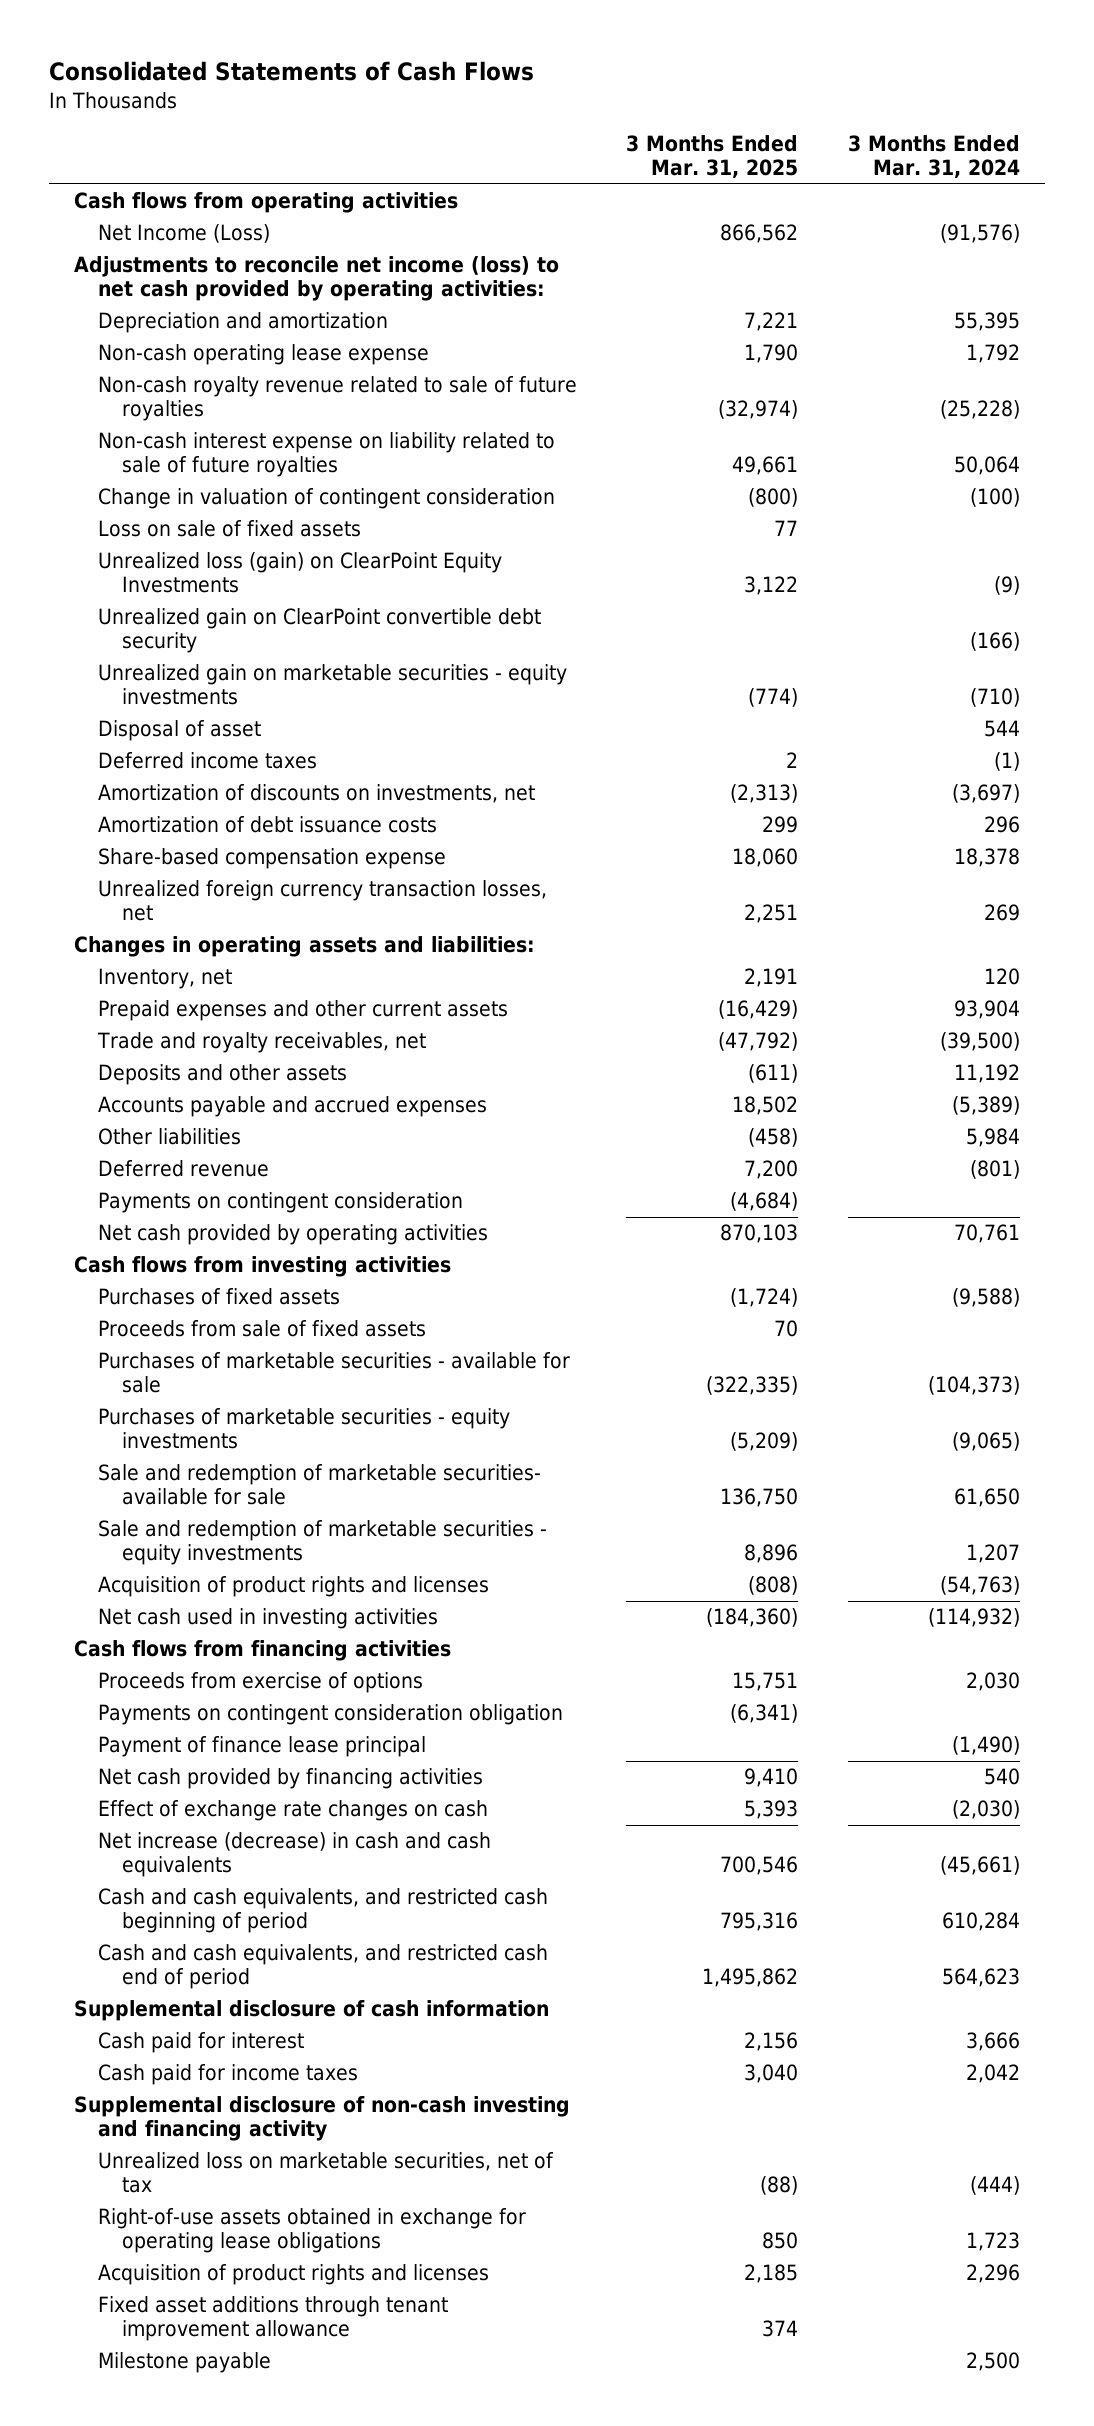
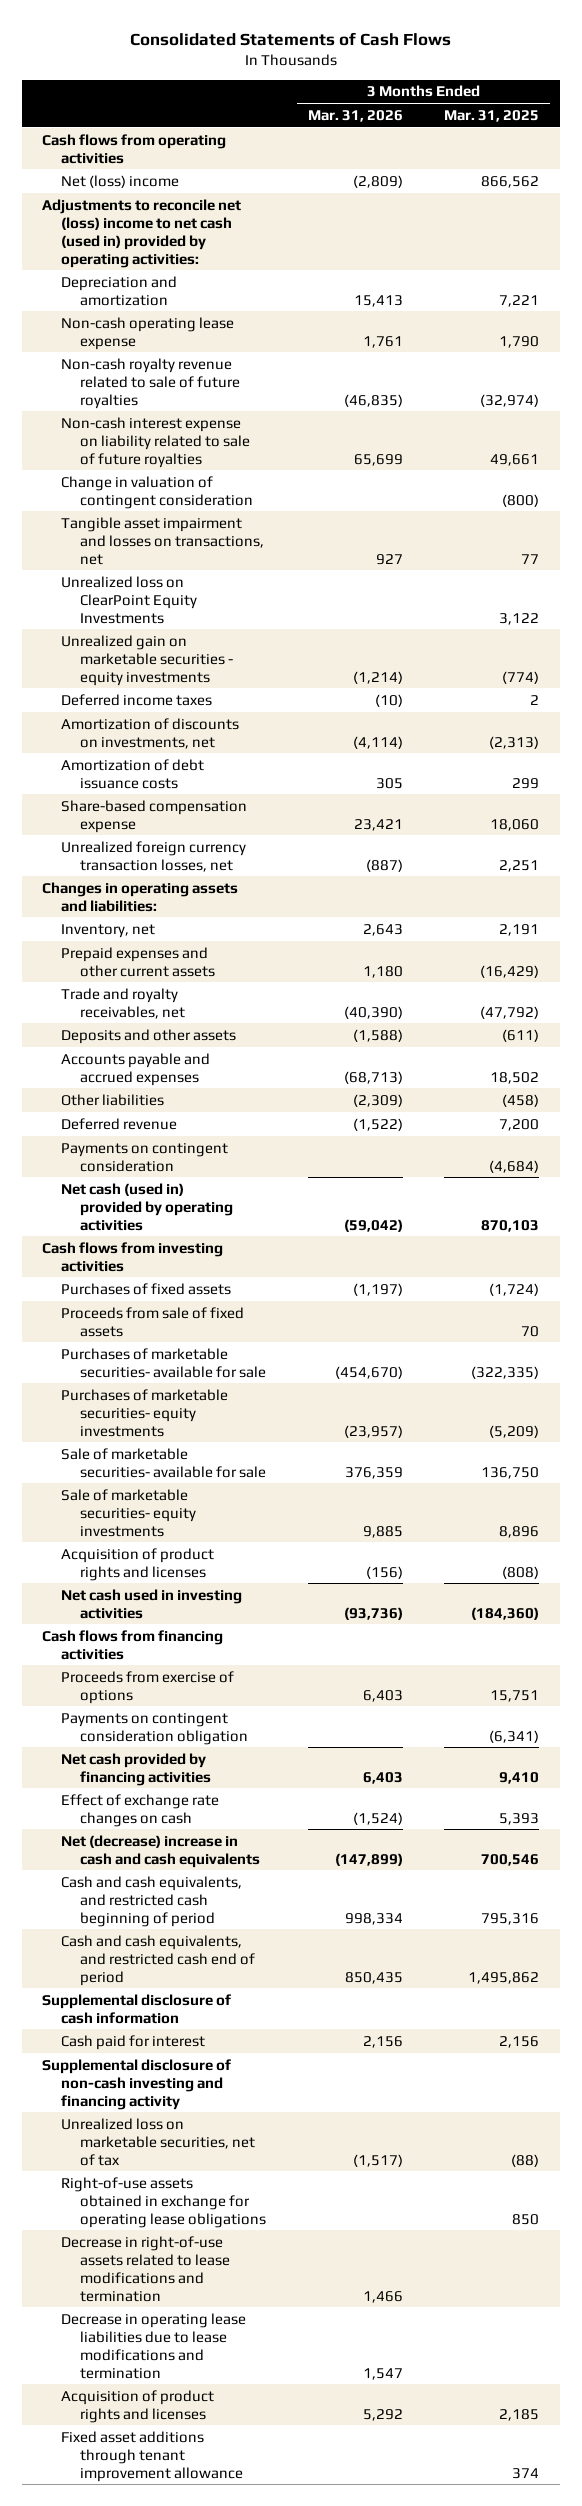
[848,135,1021,179] 3 Months Ended Mar. 31, 2024 -> none
none -> [307,109,403,122] Mar. 31, 2026
[97,224,270,244] Net Income (Loss) -> [61,174,180,188] Net (loss) income
[73,256,559,302] Adjustments to reconcile net income (loss) to net cash provided by operating activities: -> [42,198,242,268] Adjustments to reconcile net (loss) income to net cash (used in) provided by operating activities:
[97,520,361,538] Loss on sale of fixed assets -> none
[97,608,541,654] Unrealized gain on ClearPoint convertible debt security -> none
none -> [61,516,265,565] Tangible asset impairment and losses on transactions, net
[97,552,502,594] Unrealized loss (gain) on ClearPoint Equity Investments -> [61,575,198,624] Unrealized loss on ClearPoint Equity Investments
[97,720,261,742] Disposal of asset -> none
[97,1224,488,1246] Net cash provided by operating activities -> [61,1182,234,1231] Net cash (used in) provided by operating activities
[97,1352,570,1394] Purchases of marketable securities - available for sale -> [61,1347,267,1378] Purchases of marketable securities- available for sale
[97,1408,510,1450] Purchases of marketable securities - equity investments -> [61,1388,229,1437] Purchases of marketable securities- equity investments
[97,1464,541,1506] Sale and redemption of marketable securities- available for sale -> [61,1447,267,1478] Sale of marketable securities- available for sale
[97,1520,547,1566] Sale and redemption of marketable securities - equity investments -> [61,1488,197,1537] Sale of marketable securities- equity investments
[97,1736,426,1758] Payment of finance lease principal -> none
[97,1832,491,1878] Net increase (decrease) in cash and cash equivalents -> [61,1834,261,1868] Net (decrease) increase in cash and cash equivalents
[97,2064,358,2086] Cash paid for income taxes -> none
none -> [61,2235,231,2302] Decrease in right-of-use assets related to lease modifications and termination
none -> [61,2312,247,2379] Decrease in operating lease liabilities due to lease modifications and termination
[97,2352,271,2374] Milestone payable -> none

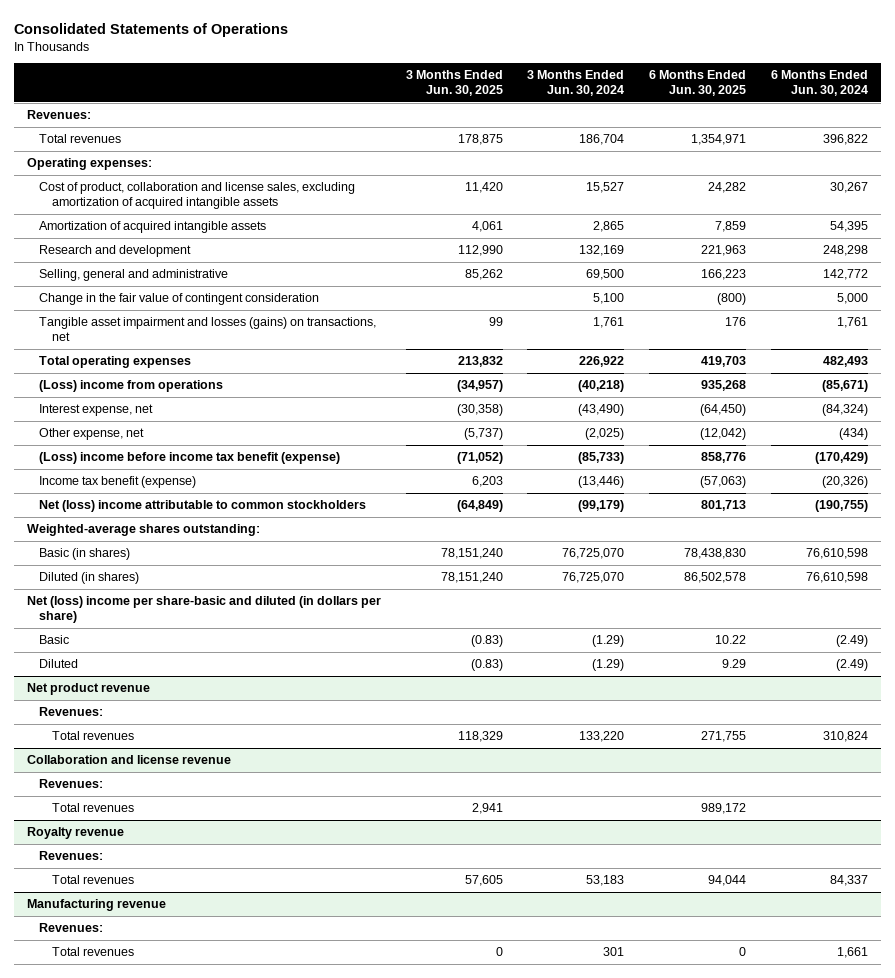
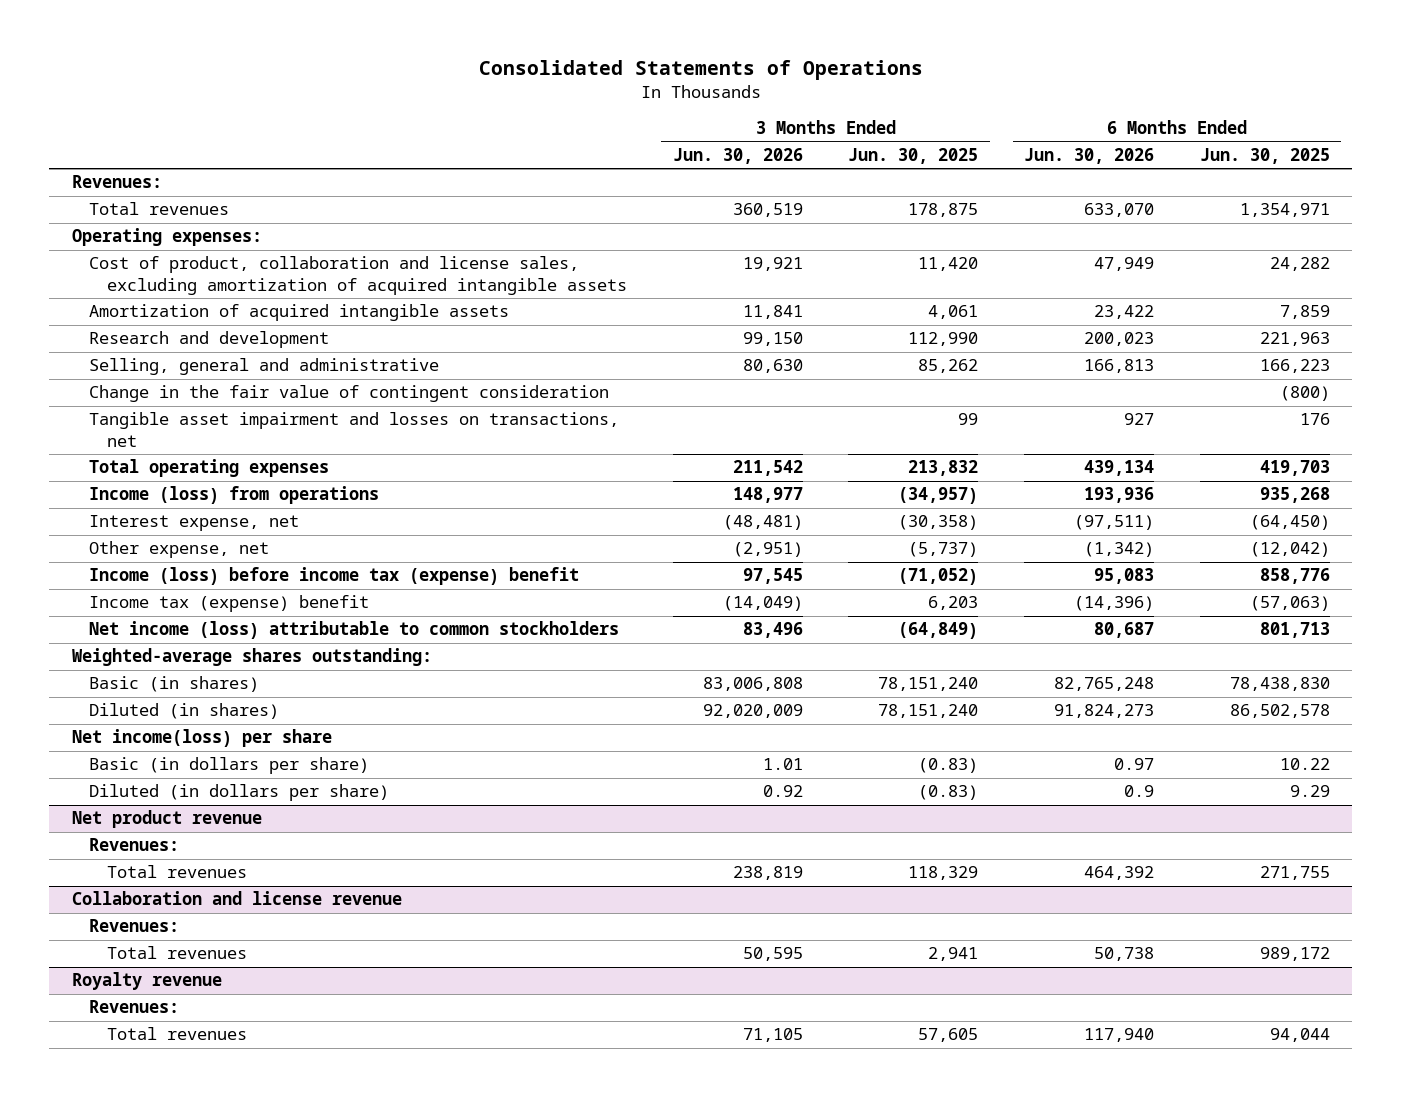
[527,70,625,97] 3 Months Ended Jun. 30, 2024 -> none
[771,70,869,97] 6 Months Ended Jun. 30, 2024 -> none
none -> [672,147,803,164] Jun. 30, 2026
none -> [1024,147,1155,164] Jun. 30, 2026
[39,317,377,342] Tangible asset impairment and losses (gains) on transactions, net -> [89,412,620,447] Tangible asset impairment and losses on transactions, net
[39,380,224,393] (Loss) income from operations -> [89,486,380,505] Income (loss) from operations
[39,452,341,465] (Loss) income before income tax benefit (expense) -> [89,567,580,586] Income (loss) before income tax (expense) benefit
[39,476,197,489] Income tax benefit (expense) -> [89,595,370,613] Income tax (expense) benefit
[39,500,367,513] Net (loss) income attributable to common stockholders -> [89,621,620,640] Net income (loss) attributable to common stockholders
[26,596,381,624] Net (loss) income per share-basic and diluted (in dollars per share) -> [71,729,332,748] Net income(loss) per share
[39,635,70,645] Basic -> [89,757,370,775] Basic (in dollars per share)
[39,659,79,669] Diluted -> [89,784,390,802] Diluted (in dollars per share)
[26,899,166,912] Manufacturing revenue -> none
[39,923,104,933] Revenues: -> none
[52,947,135,957] Total revenues -> none

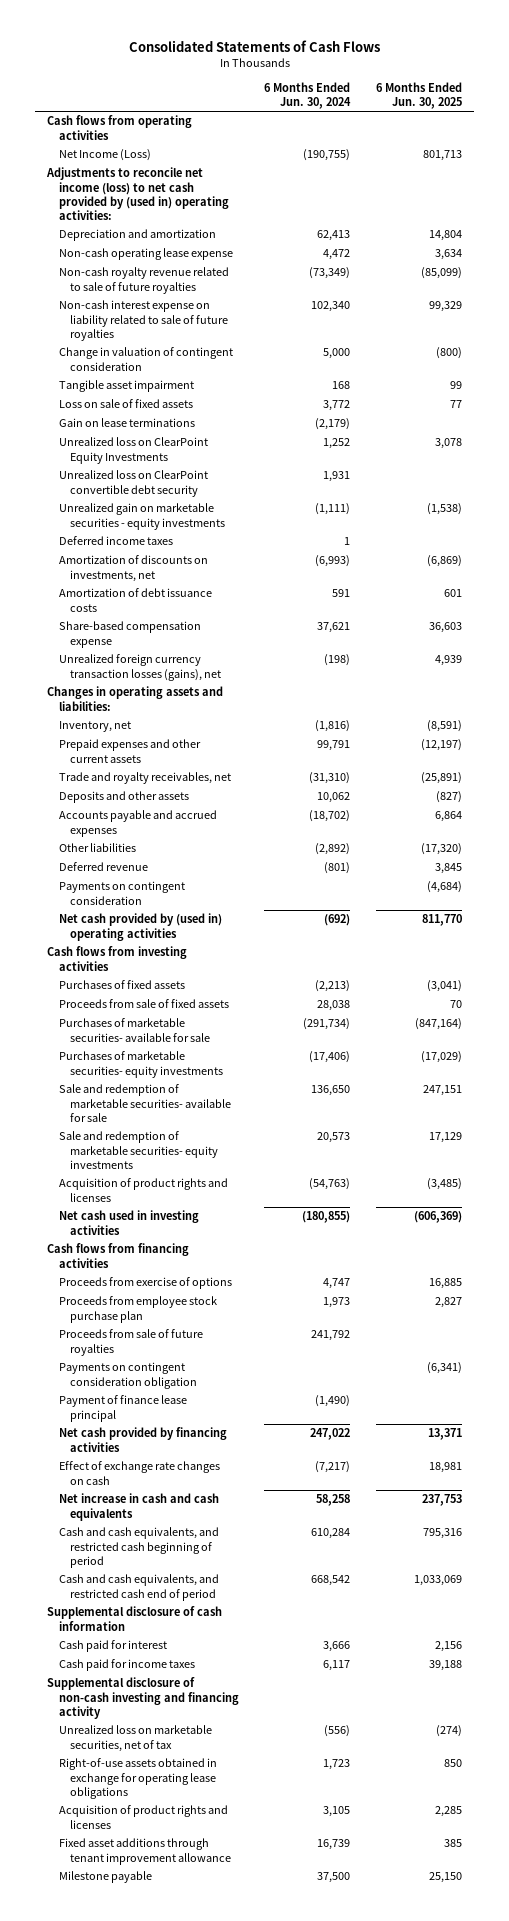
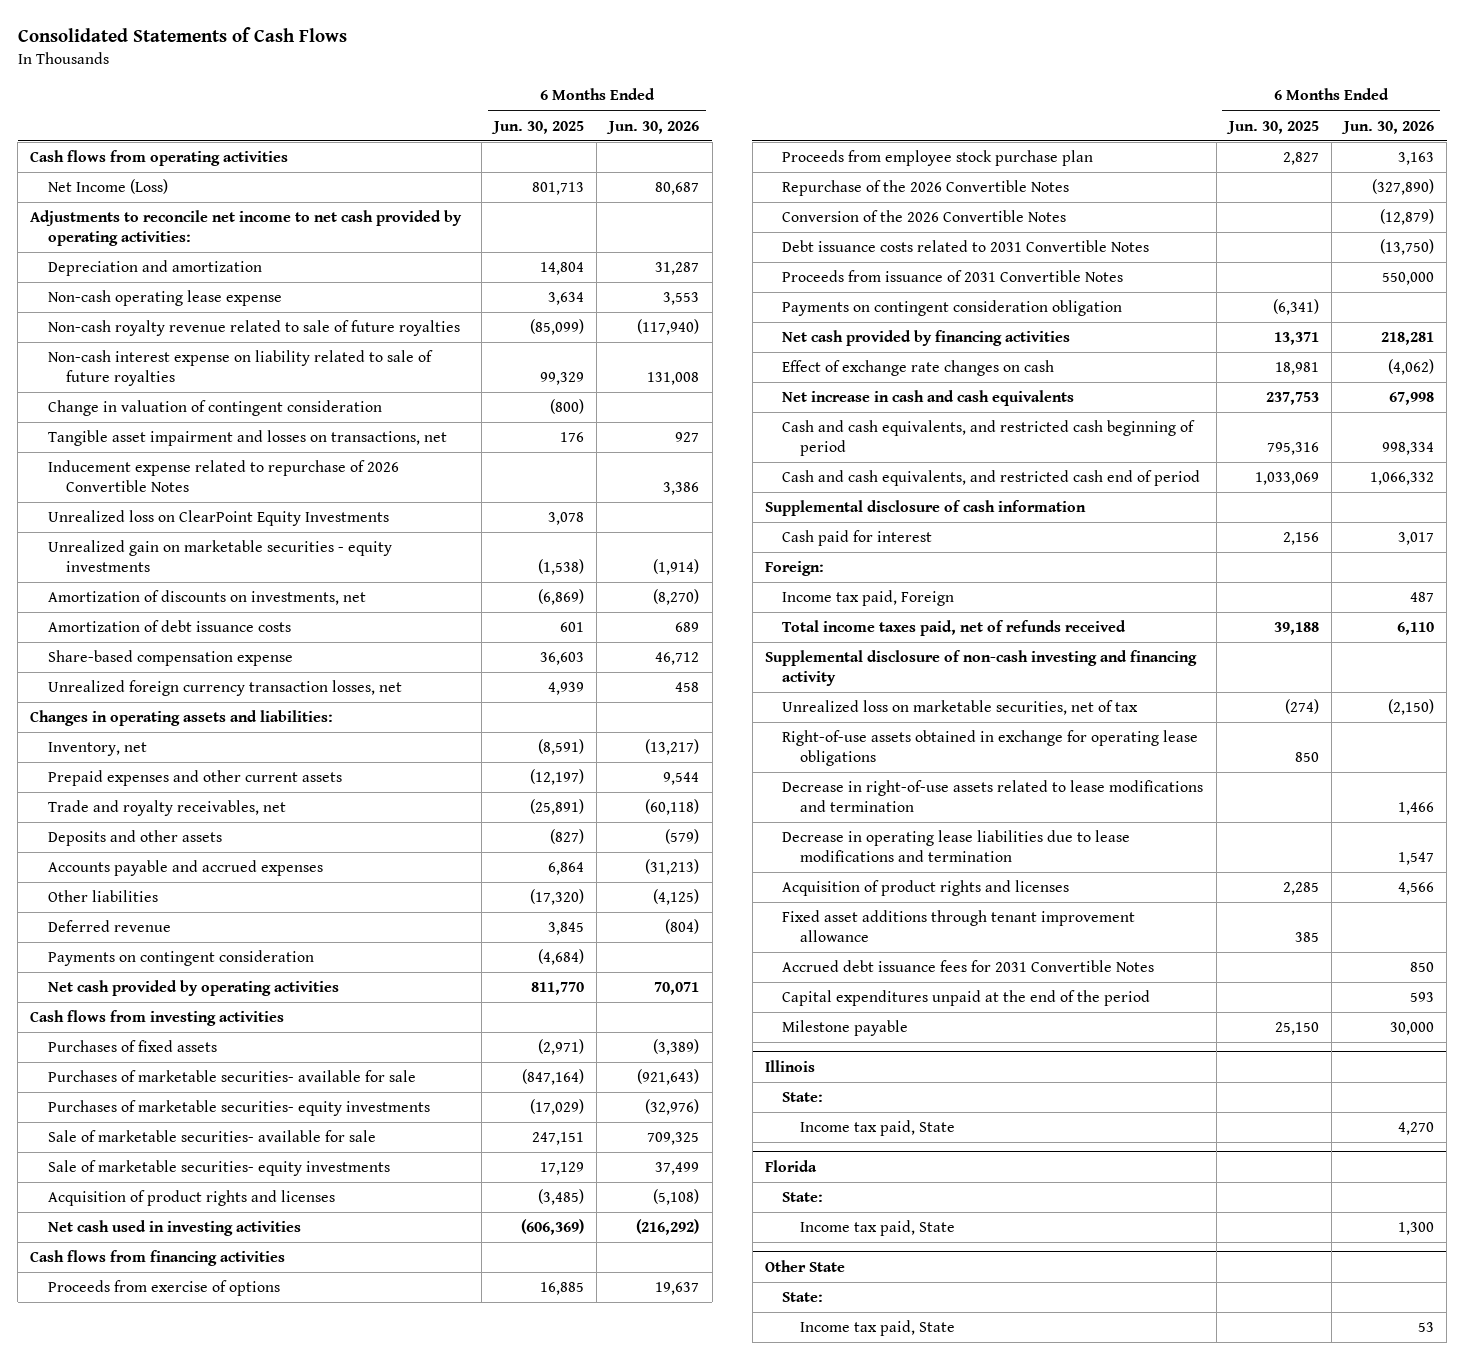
[264,81,352,109] 6 Months Ended Jun. 30, 2024 -> none
none -> [606,120,700,134] Jun. 30, 2026
[46,167,229,221] Adjustments to reconcile net income (loss) to net cash provided by (used in) operating activities: -> [30,210,463,246] Adjustments to reconcile net income to net cash provided by operating activities:
[58,380,194,393] Tangible asset impairment -> none
[58,399,193,409] Loss on sale of fixed assets -> none
[58,418,195,428] Gain on lease terminations -> none
none -> [47,430,447,447] Tangible asset impairment and losses on transactions, net
none -> [47,460,399,492] Inducement expense related to repurchase of 2026 Convertible Notes
[58,470,208,497] Unrealized loss on ClearPoint convertible debt security -> none
[58,536,173,546] Deferred income taxes -> none
[58,654,221,681] Unrealized foreign currency transaction losses (gains), net -> [47,680,402,697] Unrealized foreign currency transaction losses, net
[58,913,222,941] Net cash provided by (used in) operating activities -> [47,980,339,997] Net cash provided by operating activities
[58,999,229,1009] Proceeds from sale of fixed assets -> none
[426,980,462,993] (3,041) -> [538,1039,585,1056] (2,971)
[58,1084,231,1122] Sale and redemption of marketable securities- available for sale -> [47,1130,376,1143] Sale of marketable securities- available for sale
[58,1131,218,1169] Sale and redemption of marketable securities- equity investments -> [47,1160,390,1177] Sale of marketable securities- equity investments
[58,1329,203,1356] Proceeds from sale of future royalties -> none
none -> [782,180,1070,197] Repurchase of the 2026 Convertible Notes
none -> [782,210,1067,223] Conversion of the 2026 Convertible Notes
none -> [782,240,1150,253] Debt issuance costs related to 2031 Convertible Notes
none -> [782,270,1124,283] Proceeds from issuance of 2031 Convertible Notes
[58,1395,187,1422] Payment of finance lease principal -> none
none -> [764,561,824,577] Foreign:
none -> [782,590,955,607] Income tax paid, Foreign
[58,1659,195,1672] Cash paid for income taxes -> [782,620,1127,637] Total income taxes paid, net of refunds received
none -> [782,780,1204,812] Decrease in right-of-use assets related to lease modifications and termination
none -> [782,830,1131,862] Decrease in operating lease liabilities due to lease modifications and termination
none -> [782,960,1155,973] Accrued debt issuance fees for 2031 Convertible Notes
none -> [782,990,1151,1007] Capital expenditures unpaid at the end of the period
none -> [764,1059,815,1072] Illinois
none -> [782,1092,824,1103] State:
none -> [800,1120,956,1137] Income tax paid, State
none -> [764,1159,817,1172] Florida
none -> [782,1192,824,1203] State:
none -> [800,1220,956,1237] Income tax paid, State
none -> [764,1259,845,1272] Other State
none -> [782,1292,824,1303] State:
none -> [800,1320,956,1337] Income tax paid, State

